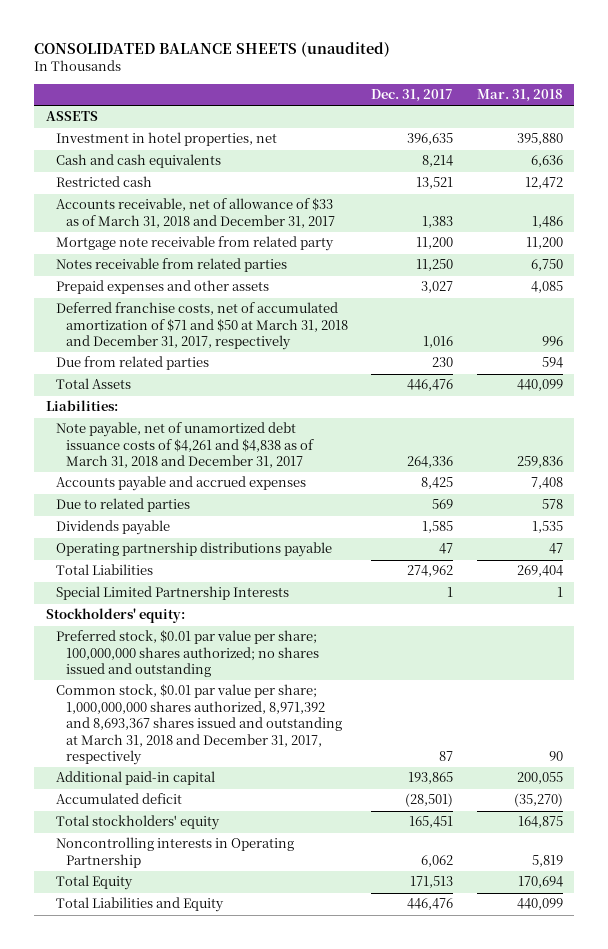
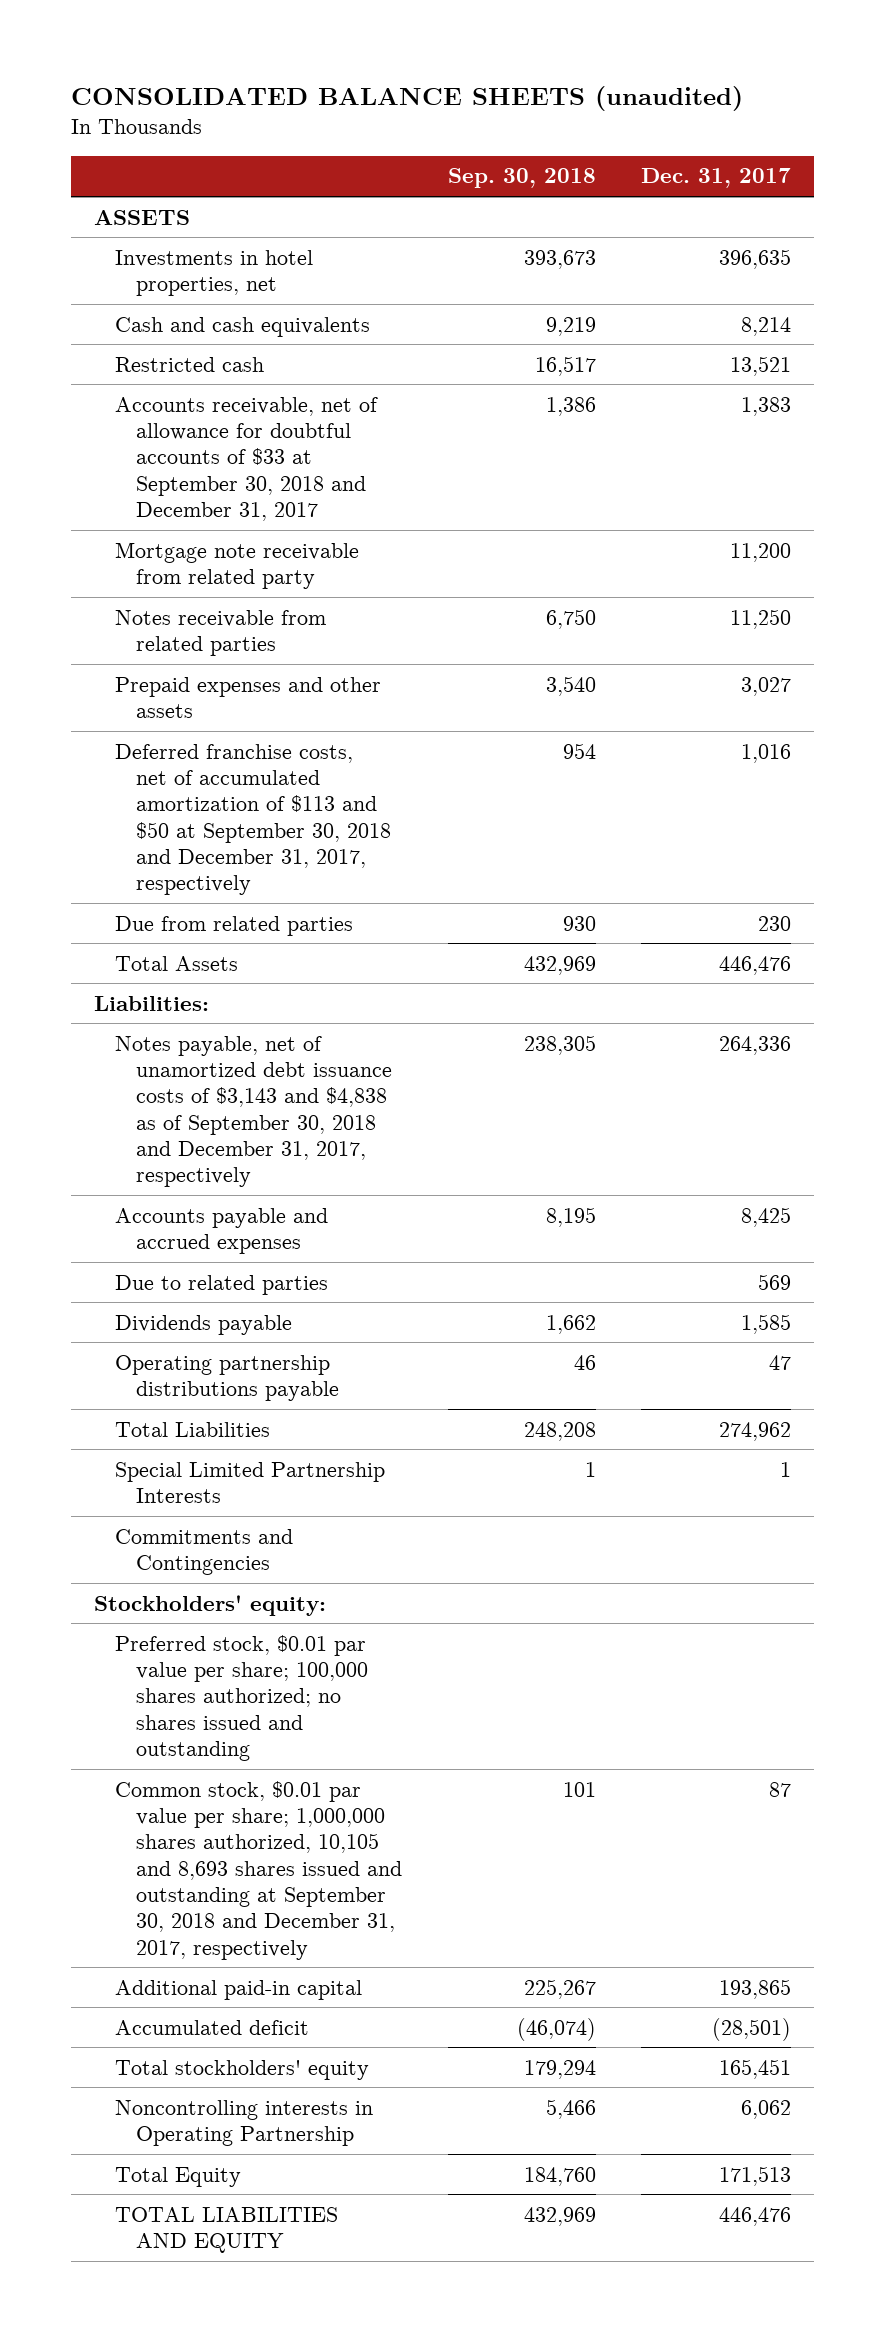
[476,89,563,103] Mar. 31, 2018 -> none
none -> [447,168,596,189] Sep. 30, 2018
[55,132,277,147] Investment in hotel properties, net -> [115,249,314,296] Investments in hotel properties, net
[55,198,335,228] Accounts receivable, net of allowance of $33 as of March 31, 2018 and December 31, 2017 -> [115,396,379,522] Accounts receivable, net of allowance for doubtful accounts of $33 at September 30, 2018 and December 31, 2017
[55,302,348,351] Deferred franchise costs, net of accumulated amortization of $71 and $50 at March 31, 2018 and December 31, 2017, respectively -> [115,743,392,896] Deferred franchise costs, net of accumulated amortization of $113 and $50 at September 30, 2018 and December 31, 2017, respectively
[55,422,314,469] Note payable, net of unamortized debt issuance costs of $4,261 and $4,838 as of March 31, 2018 and December 31, 2017 -> [115,1035,393,1188] Notes payable, net of unamortized debt issuance costs of $3,143 and $4,838 as of September 30, 2018 and December 31, 2017, respectively
none -> [115,1528,294,1575] Commitments and Contingencies
[55,630,319,678] Preferred stock, $0.01 par value per share; 100,000,000 shares authorized; no shares issued and outstanding -> [115,1634,369,1762] Preferred stock, $0.01 par value per share; 100,000 shares authorized; no shares issued and outstanding
[55,684,342,765] Common stock, $0.01 par value per share; 1,000,000,000 shares authorized, 8,971,392 and 8,693,367 shares issued and outstanding at March 31, 2018 and December 31, 2017, respectively -> [115,1780,403,1960] Common stock, $0.01 par value per share; 1,000,000 shares authorized, 10,105 and 8,693 shares issued and outstanding at September 30, 2018 and December 31, 2017, respectively
[55,897,224,913] Total Liabilities and Equity -> [115,2206,339,2253] TOTAL LIABILITIES AND EQUITY

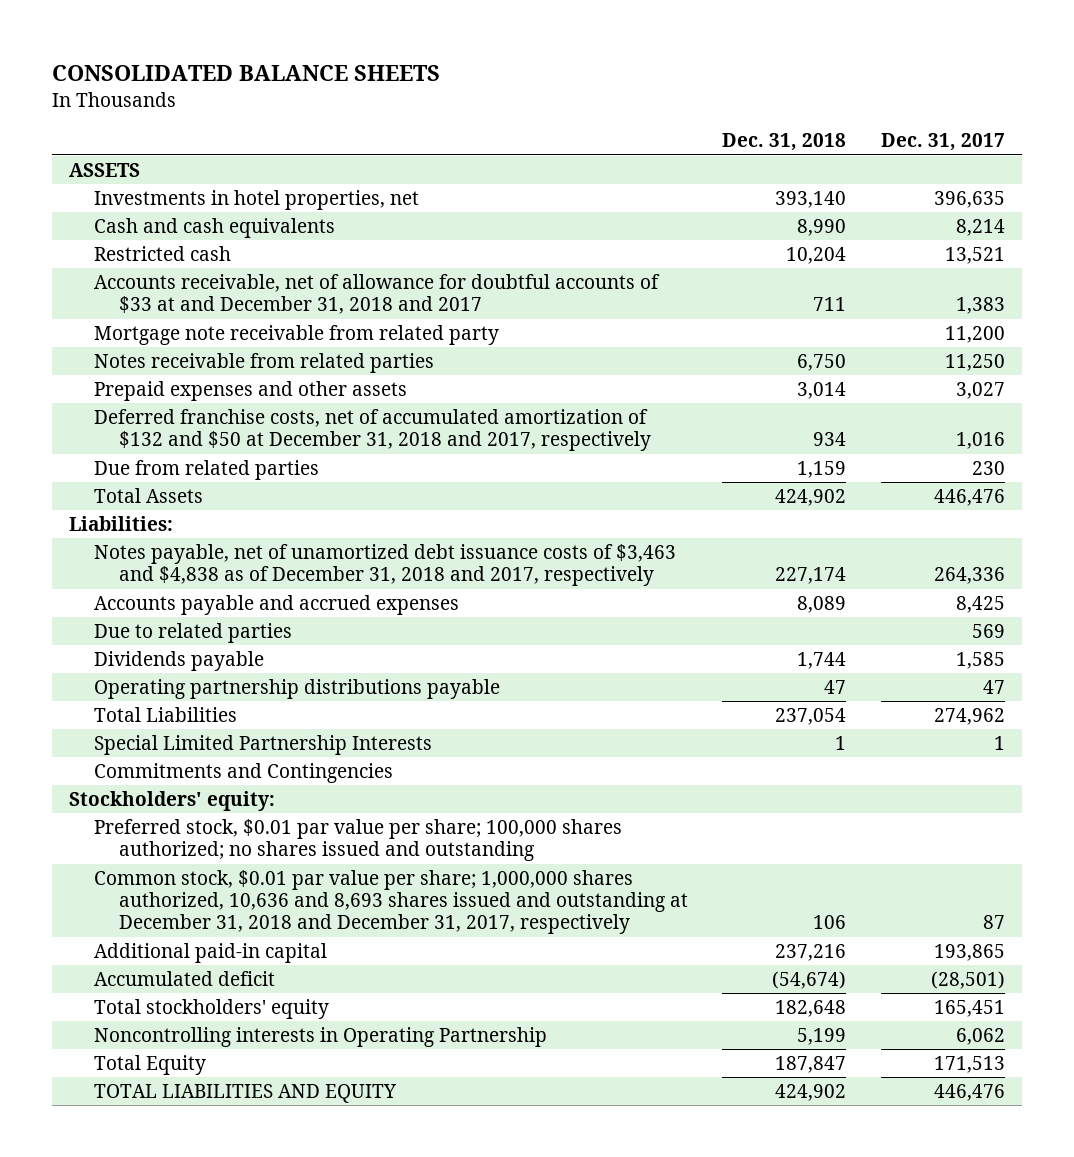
[71,85,744,111] CONSOLIDATED BALANCE SHEETS (unaudited) -> [51,65,440,82] CONSOLIDATED BALANCE SHEETS
[447,168,596,189] Sep. 30, 2018 -> none
none -> [722,133,847,152] Dec. 31, 2018
[115,396,379,522] Accounts receivable, net of allowance for doubtful accounts of $33 at September 30, 2018 and December 31, 2017 -> [93,274,660,315] Accounts receivable, net of allowance for doubtful accounts of $33 at and December 31, 2018 and 2017
[115,743,392,896] Deferred franchise costs, net of accumulated amortization of $113 and $50 at September 30, 2018 and December 31, 2017, respectively -> [93,409,651,452] Deferred franchise costs, net of accumulated amortization of $132 and $50 at December 31, 2018 and 2017, respectively
[115,1035,393,1188] Notes payable, net of unamortized debt issuance costs of $3,143 and $4,838 as of September 30, 2018 and December 31, 2017, respectively -> [93,544,676,587] Notes payable, net of unamortized debt issuance costs of $3,463 and $4,838 as of December 31, 2018 and 2017, respectively
[115,1780,403,1960] Common stock, $0.01 par value per share; 1,000,000 shares authorized, 10,105 and 8,693 shares issued and outstanding at September 30, 2018 and December 31, 2017, respectively -> [93,870,688,935] Common stock, $0.01 par value per share; 1,000,000 shares authorized, 10,636 and 8,693 shares issued and outstanding at December 31, 2018 and December 31, 2017, respectively

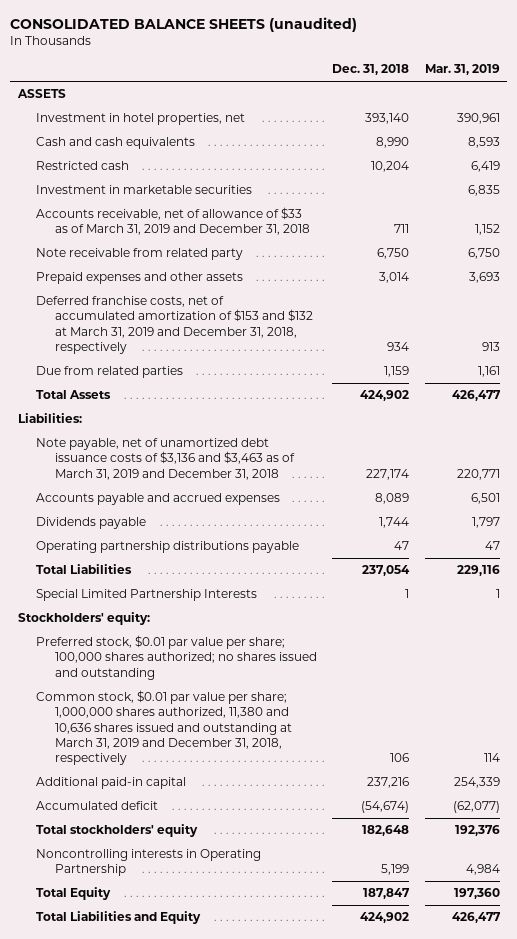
[51,65,440,82] CONSOLIDATED BALANCE SHEETS -> [10,16,358,32] CONSOLIDATED BALANCE SHEETS (unaudited)
[881,133,1006,152] Dec. 31, 2017 -> none
none -> [424,64,500,76] Mar. 31, 2019
[93,190,419,211] Investments in hotel properties, net -> [36,113,246,126] Investment in hotel properties, net
[93,325,499,346] Mortgage note receivable from related party -> none
none -> [36,185,253,195] Investment in marketable securities
[93,274,660,315] Accounts receivable, net of allowance for doubtful accounts of $33 at and December 31, 2018 and 2017 -> [36,207,311,236] Accounts receivable, net of allowance of $33 as of March 31, 2019 and December 31, 2018
[93,353,434,374] Notes receivable from related parties -> [36,248,244,261] Note receivable from related party
[93,409,651,452] Deferred franchise costs, net of accumulated amortization of $132 and $50 at December 31, 2018 and 2017, respectively -> [36,296,314,354] Deferred franchise costs, net of accumulated amortization of $153 and $132 at March 31, 2019 and December 31, 2018, respectively
[93,544,676,587] Notes payable, net of unamortized debt issuance costs of $3,463 and $4,838 as of December 31, 2018 and 2017, respectively -> [36,438,296,480] Note payable, net of unamortized debt issuance costs of $3,136 and $3,463 as of March 31, 2019 and December 31, 2018
[93,623,292,644] Due to related parties -> none
[93,763,393,784] Commitments and Contingencies -> none
[93,870,688,935] Common stock, $0.01 par value per share; 1,000,000 shares authorized, 10,636 and 8,693 shares issued and outstanding at December 31, 2018 and December 31, 2017, respectively -> [36,690,293,765] Common stock, $0.01 par value per share; 1,000,000 shares authorized, 11,380 and 10,636 shares issued and outstanding at March 31, 2019 and December 31, 2018, respectively
[93,1084,396,1104] TOTAL LIABILITIES AND EQUITY -> [36,911,202,925] Total Liabilities and Equity

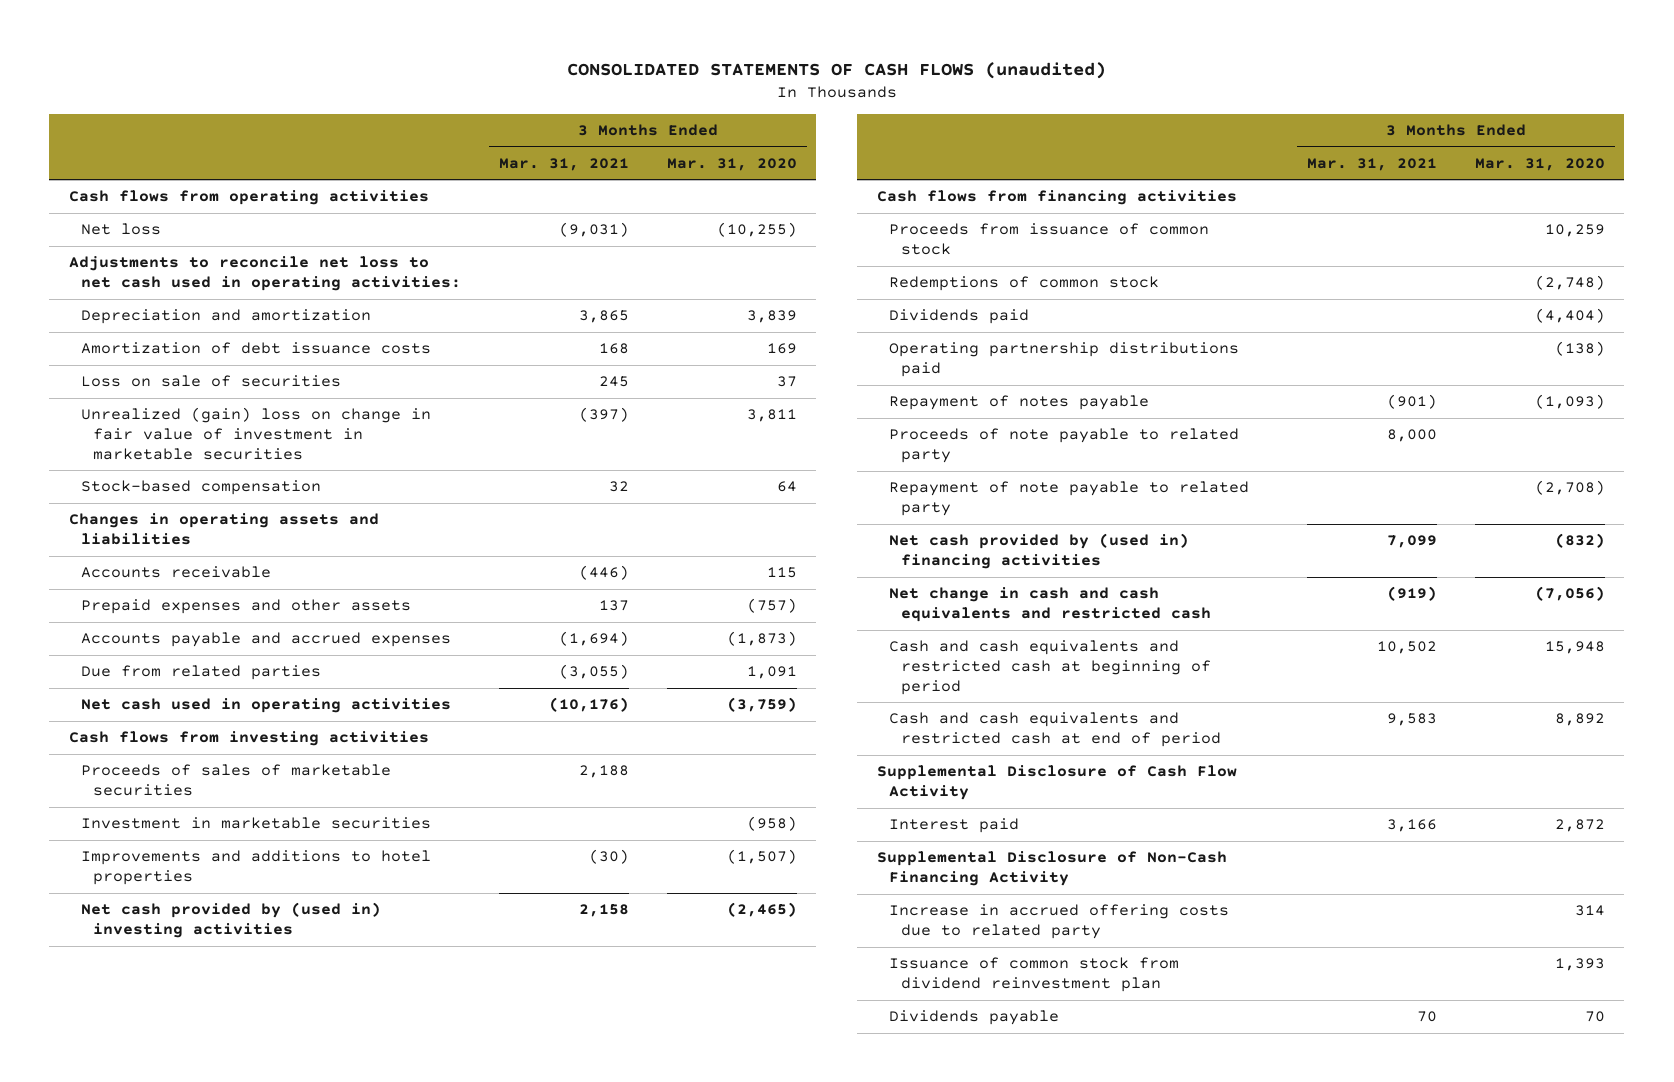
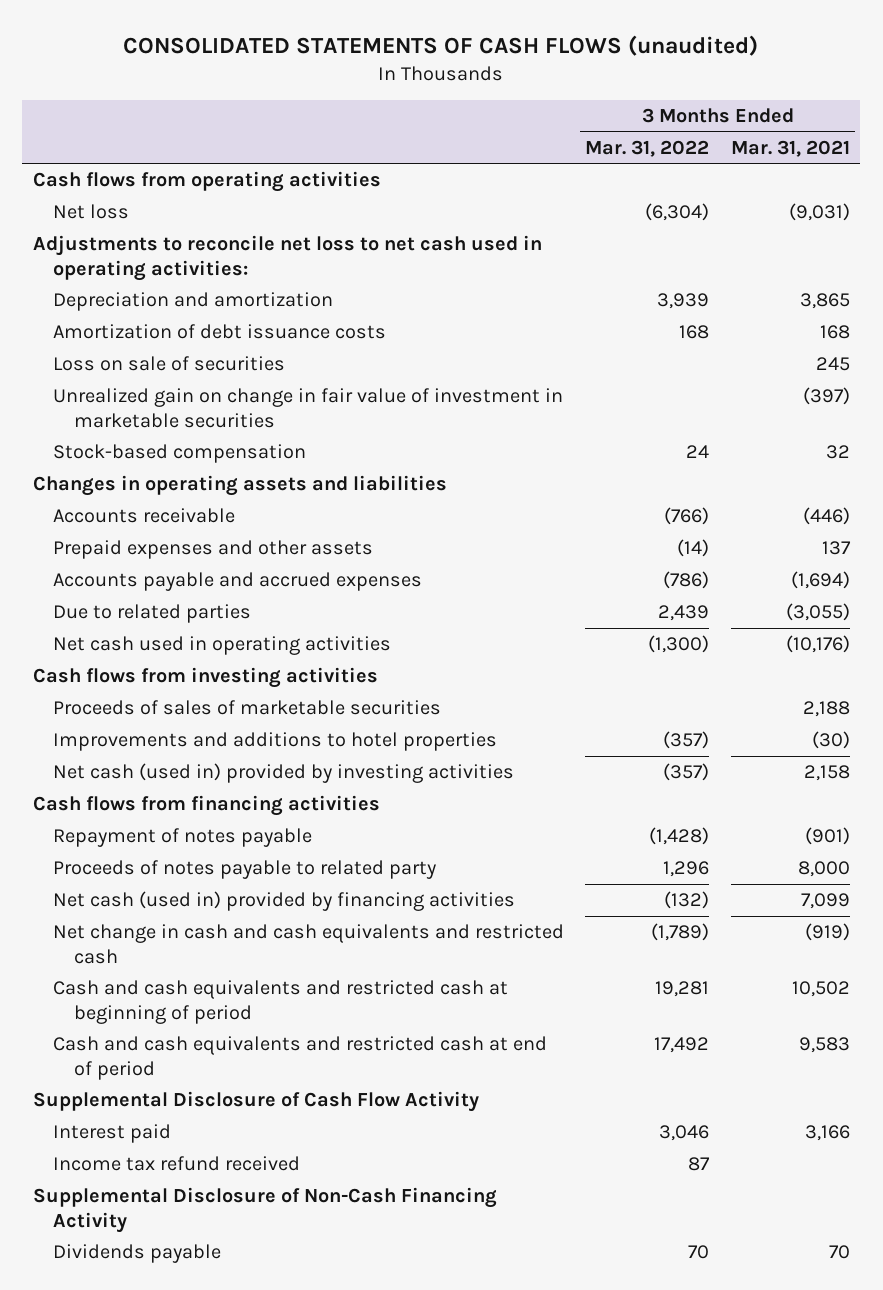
[667,157,798,171] Mar. 31, 2020 -> none
none -> [585,139,710,157] Mar. 31, 2022
[80,407,431,460] Unrealized (gain) loss on change in fair value of investment in marketable securities -> [53,388,564,428] Unrealized gain on change in fair value of investment in marketable securities
[80,665,321,681] Due from related parties -> [53,604,252,624] Due to related parties
[80,817,431,830] Investment in marketable securities -> none
[80,902,381,938] Net cash provided by (used in) investing activities -> [53,763,515,784] Net cash (used in) provided by investing activities
[888,223,1209,255] Proceeds from issuance of common stock -> none
[888,276,1159,292] Redemptions of common stock -> none
[888,309,1029,325] Dividends paid -> none
[888,342,1239,377] Operating partnership distributions paid -> none
[888,481,1249,516] Repayment of note payable to related party -> none
[888,428,1239,463] Proceeds of note payable to related party -> [53,860,437,880] Proceeds of notes payable to related party
[888,533,1189,569] Net cash provided by (used in) financing activities -> [53,891,516,912] Net cash (used in) provided by financing activities
none -> [53,1156,301,1172] Income tax refund received
[888,904,1229,939] Increase in accrued offering costs due to related party -> none
[888,957,1179,992] Issuance of common stock from dividend reinvestment plan -> none

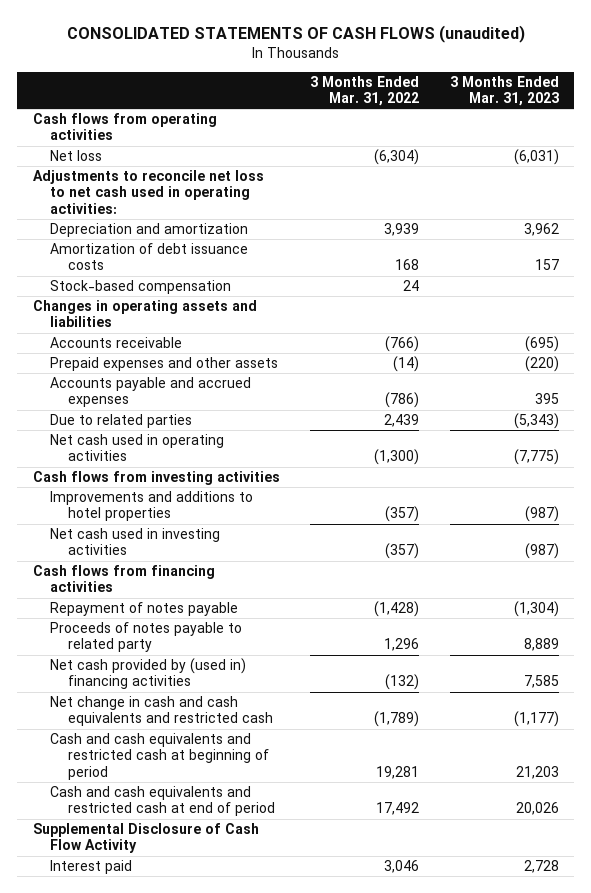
[730,139,850,157] Mar. 31, 2021 -> none
none -> [449,75,559,107] 3 Months Ended Mar. 31, 2023
[53,356,286,372] Loss on sale of securities -> none
[53,388,564,428] Unrealized gain on change in fair value of investment in marketable securities -> none
[53,700,442,716] Proceeds of sales of marketable securities -> none
[53,763,515,784] Net cash (used in) provided by investing activities -> [50,528,221,556] Net cash used in investing activities
[53,891,516,912] Net cash (used in) provided by financing activities -> [50,658,247,690] Net cash provided by (used in) financing activities
[53,1156,301,1172] Income tax refund received -> none
[32,1187,497,1233] Supplemental Disclosure of Non-Cash Financing Activity -> none
[53,1244,222,1264] Dividends payable -> none

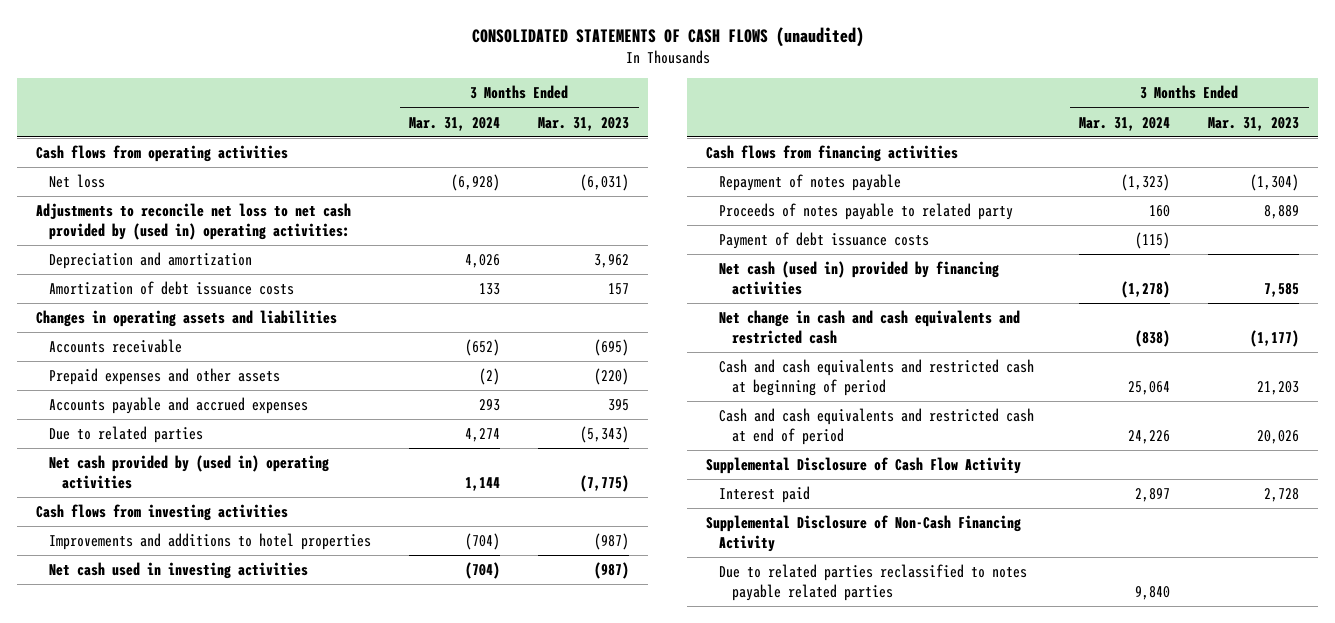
[310,75,420,107] 3 Months Ended Mar. 31, 2022 -> none
none -> [409,116,501,131] Mar. 31, 2024
[32,170,264,214] Adjustments to reconcile net loss to net cash used in operating activities: -> [36,203,352,241] Adjustments to reconcile net loss to net cash provided by (used in) operating activities:
[50,280,232,295] Stock-based compensation -> none
[50,434,225,462] Net cash used in operating activities -> [49,455,330,490] Net cash provided by (used in) operating activities
none -> [719,232,930,250] Payment of debt issuance costs
[50,658,247,690] Net cash provided by (used in) financing activities -> [719,261,1000,296] Net cash (used in) provided by financing activities
none -> [706,515,1022,553] Supplemental Disclosure of Non-Cash Financing Activity
none -> [719,564,1028,602] Due to related parties reclassified to notes payable related parties

